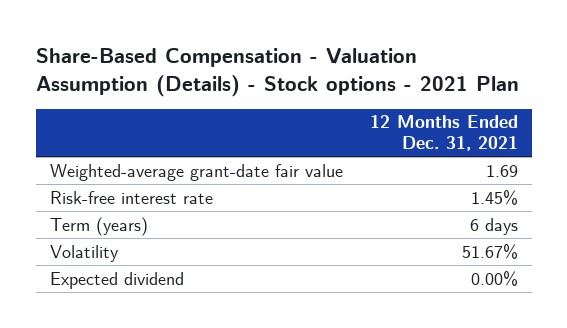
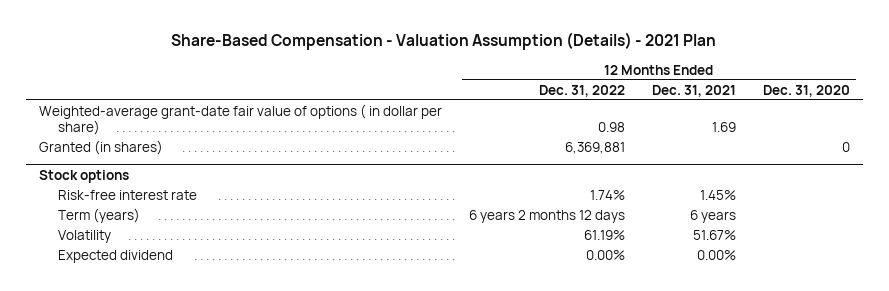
[35,48,519,97] Share-Based Compensation - Valuation Assumption (Details) - Stock options - 2021 Plan -> [171,32,717,51] Share-Based Compensation - Valuation Assumption (Details) - 2021 Plan
none -> [538,84,625,97] Dec. 31, 2022
none -> [762,84,850,97] Dec. 31, 2020
[49,163,343,181] Weighted-average grant-date fair value -> [38,103,442,135] Weighted-average grant-date fair value of options ( in dollar per share)
none -> [38,139,163,155] Granted (in shares)
none -> [38,169,129,183] Stock options
[469,217,518,235] 6 days -> [689,209,736,223] 6 years

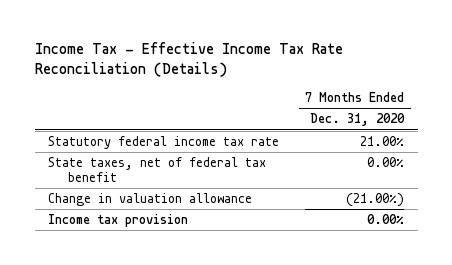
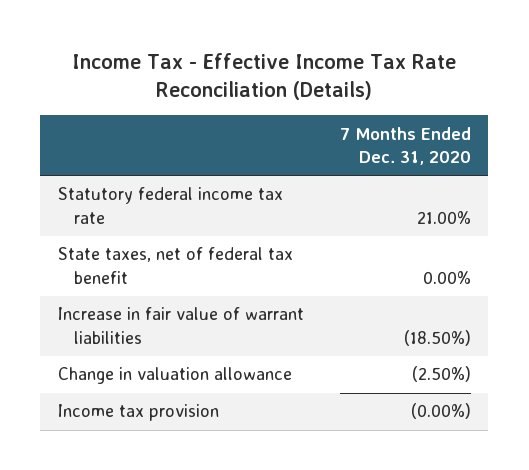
none -> [58,307,305,345] Increase in fair value of warrant liabilities
[346,193,405,208] (21.00%) -> [411,366,471,383] (2.50%)
[367,214,405,225] 0.00% -> [410,403,471,420] (0.00%)

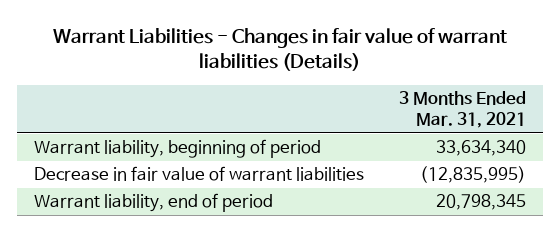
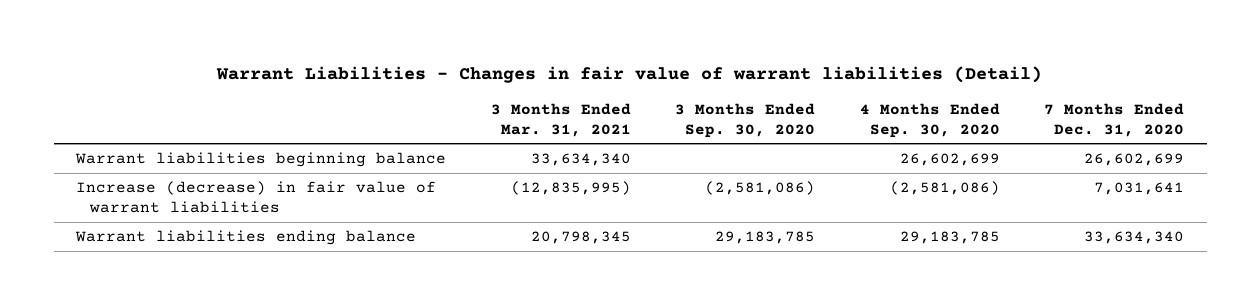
[52,27,507,72] Warrant Liabilities - Changes in fair value of warrant liabilities (Details) -> [216,65,1043,83] Warrant Liabilities - Changes in fair value of warrant liabilities (Detail)
none -> [675,102,816,138] 3 Months Ended Sep. 30, 2020
none -> [859,102,1000,138] 4 Months Ended Sep. 30, 2020
none -> [1044,102,1185,137] 7 Months Ended Dec. 31, 2020
[34,139,322,159] Warrant liability, beginning of period -> [74,151,446,167] Warrant liabilities beginning balance
[34,166,365,182] Decrease in fair value of warrant liabilities -> [75,180,436,214] Increase (decrease) in fair value of warrant liabilities
[34,193,274,213] Warrant liability, end of period -> [74,229,416,245] Warrant liabilities ending balance

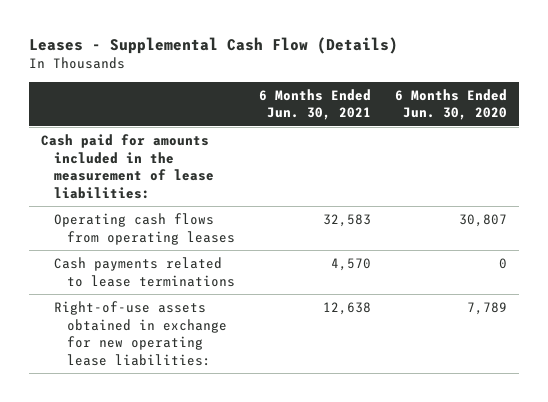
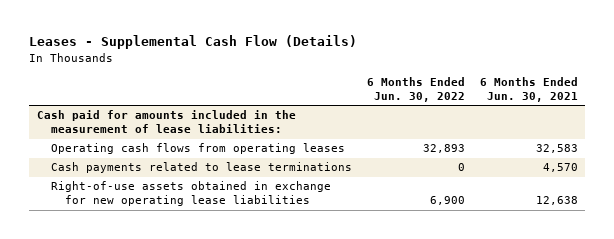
[395,88,508,121] 6 Months Ended Jun. 30, 2020 -> none
none -> [366,77,465,103] 6 Months Ended Jun. 30, 2022
[53,301,227,366] Right-of-use assets obtained in exchange for new operating lease liabilities: -> [50,181,331,207] Right-of-use assets obtained in exchange for new operating lease liabilities

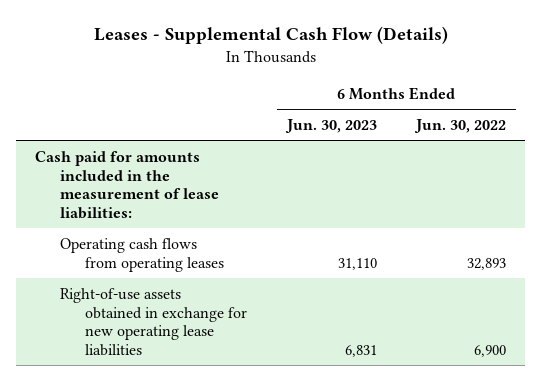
[479,77,578,103] 6 Months Ended Jun. 30, 2021 -> none
none -> [284,118,377,133] Jun. 30, 2023
[50,162,352,174] Cash payments related to lease terminations -> none

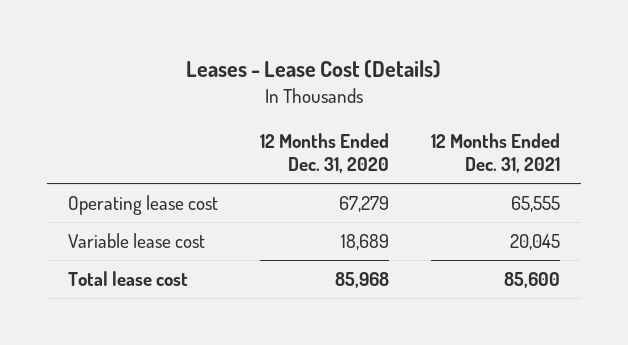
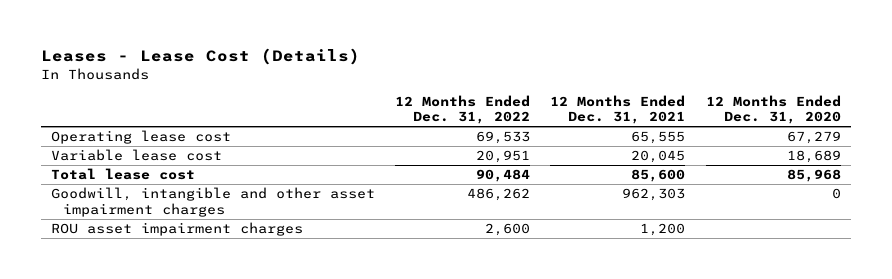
none -> [395,94,531,125] 12 Months Ended Dec. 31, 2022
none -> [51,187,376,217] Goodwill, intangible and other asset impairment charges
none -> [51,222,304,237] ROU asset impairment charges

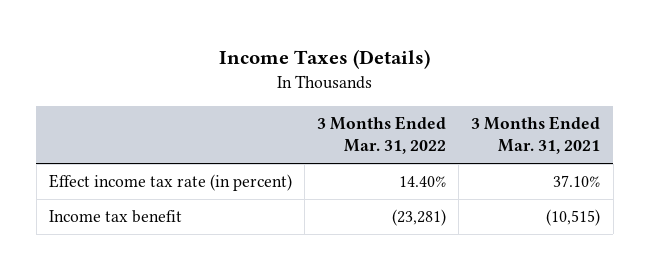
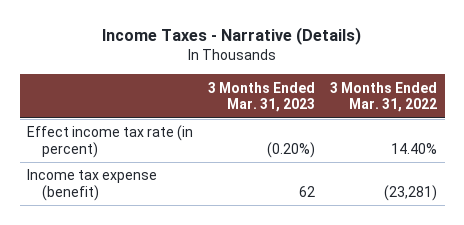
[218,48,430,69] Income Taxes (Details) -> [102,27,362,46] Income Taxes - Narrative (Details)
[471,115,601,155] 3 Months Ended Mar. 31, 2021 -> none
none -> [208,81,316,113] 3 Months Ended Mar. 31, 2023
[48,210,182,224] Income tax benefit -> [27,169,158,201] Income tax expense (benefit)

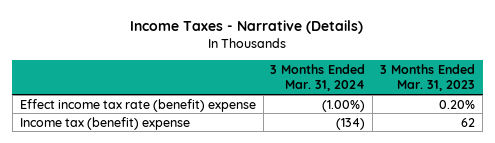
[330,81,438,113] 3 Months Ended Mar. 31, 2022 -> none
none -> [270,63,366,92] 3 Months Ended Mar. 31, 2024
[27,125,194,158] Effect income tax rate (in percent) -> [19,98,256,112] Effect income tax rate (benefit) expense
[267,141,316,158] (0.20%) -> [439,99,476,109] 0.20%
[27,169,158,201] Income tax expense (benefit) -> [19,116,190,130] Income tax (benefit) expense

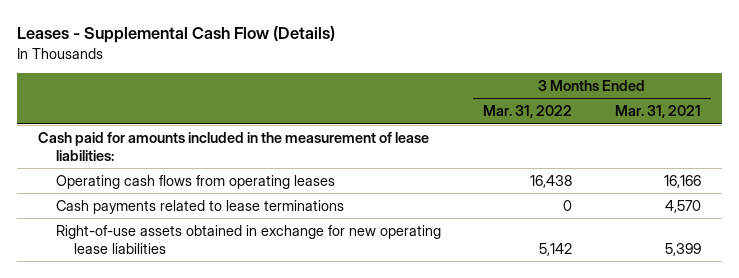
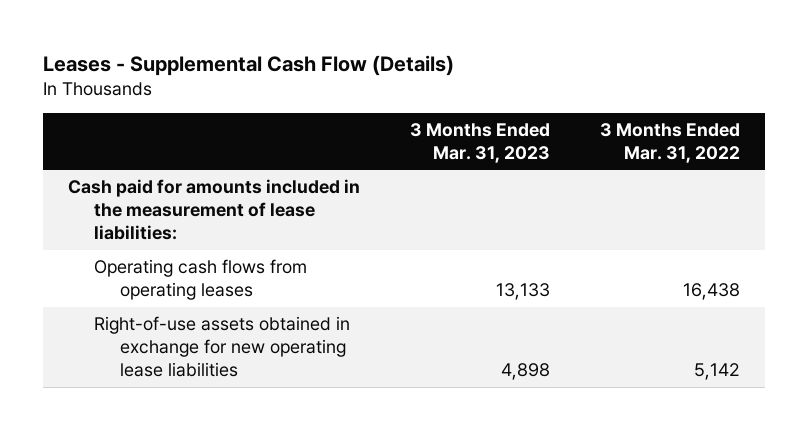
[614,105,701,119] Mar. 31, 2021 -> none
none -> [409,122,550,163] 3 Months Ended Mar. 31, 2023
[56,199,345,214] Cash payments related to lease terminations -> none

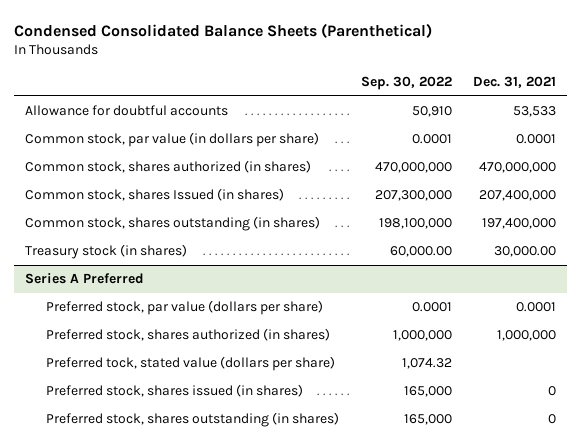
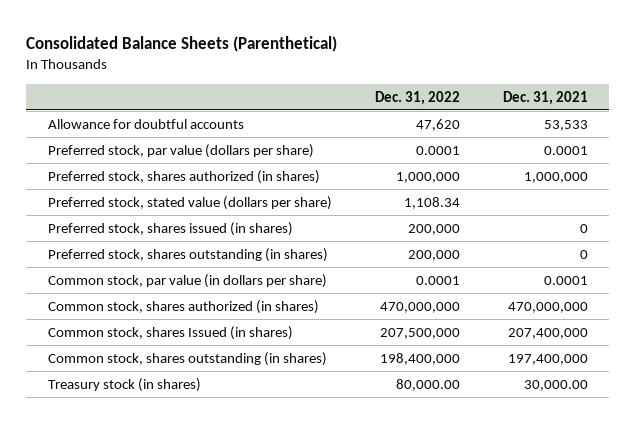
[14,22,433,38] Condensed Consolidated Balance Sheets (Parenthetical) -> [26,36,338,53] Consolidated Balance Sheets (Parenthetical)
[360,76,452,91] Sep. 30, 2022 -> none
none -> [374,90,460,105] Dec. 31, 2022
none -> [47,143,314,158] Preferred stock, par value (dollars per share)
none -> [47,169,320,184] Preferred stock, shares authorized (in shares)
none -> [47,195,332,210] Preferred stock, stated value (dollars per share)
none -> [47,221,293,236] Preferred stock, shares issued (in shares)
none -> [47,247,328,262] Preferred stock, shares outstanding (in shares)
[24,273,144,285] Series A Preferred -> none
[46,300,324,316] Preferred stock, par value (dollars per share) -> none
[46,328,331,342] Preferred stock, shares authorized (in shares) -> none
[46,356,336,372] Preferred tock, stated value (dollars per share) -> none
[46,384,304,398] Preferred stock, shares issued (in shares) -> none
[46,412,340,428] Preferred stock, shares outstanding (in shares) -> none

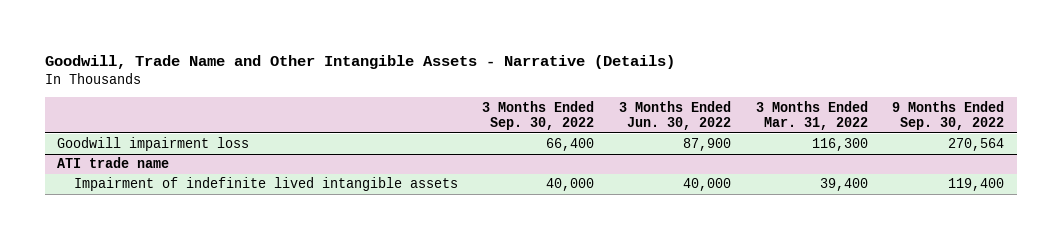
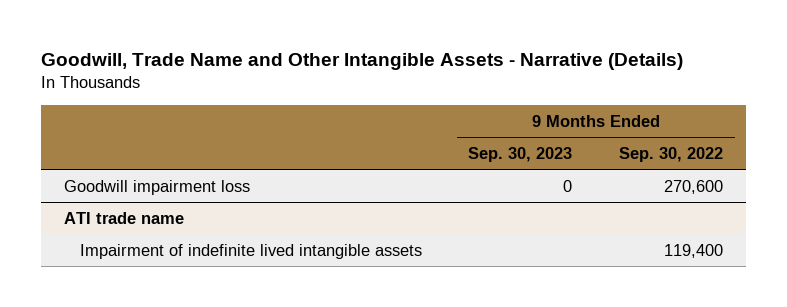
[482,100,595,131] 3 Months Ended Sep. 30, 2022 -> none
[618,100,731,131] 3 Months Ended Jun. 30, 2022 -> none
[755,100,868,131] 3 Months Ended Mar. 31, 2022 -> none
none -> [468,146,573,162] Sep. 30, 2023
[948,138,1005,152] 270,564 -> [664,179,724,194] 270,600

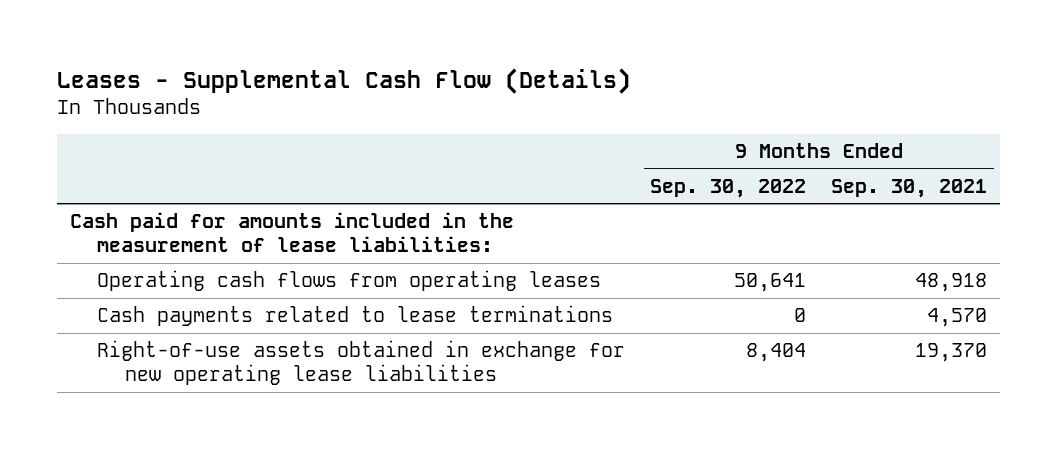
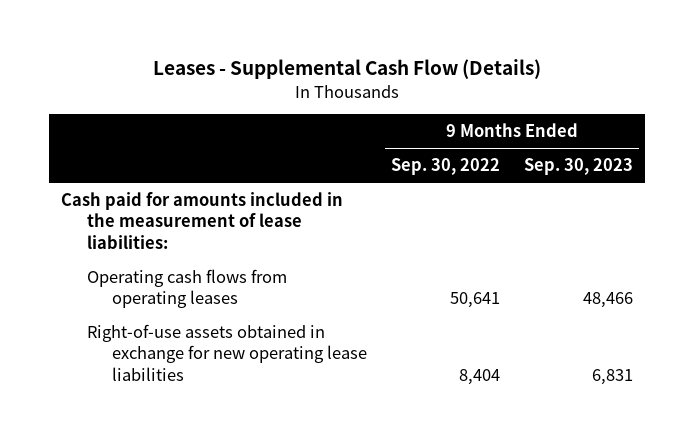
[831,178,988,198] Sep. 30, 2021 -> none
none -> [523,158,633,176] Sep. 30, 2023
[97,305,614,327] Cash payments related to lease terminations -> none

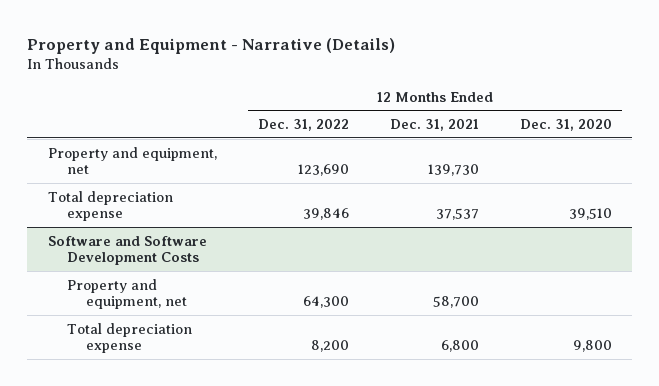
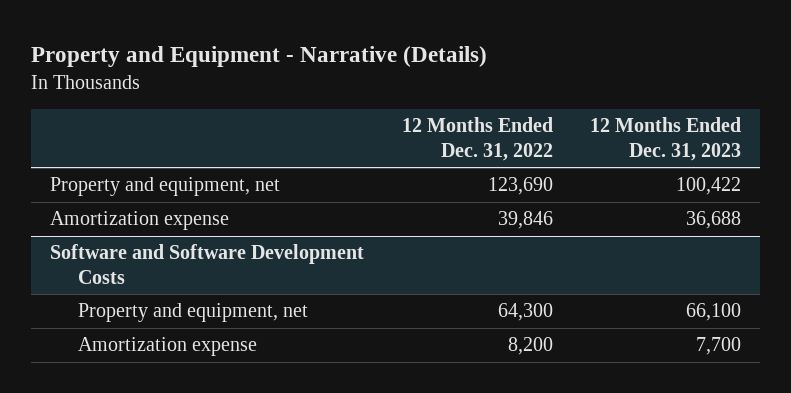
[389,119,479,132] Dec. 31, 2021 -> none
[519,119,612,132] Dec. 31, 2020 -> none
none -> [589,117,741,161] 12 Months Ended Dec. 31, 2023
[47,190,173,222] Total depreciation expense -> [50,211,230,231] Amortization expense
[66,322,192,354] Total depreciation expense -> [78,337,258,357] Amortization expense

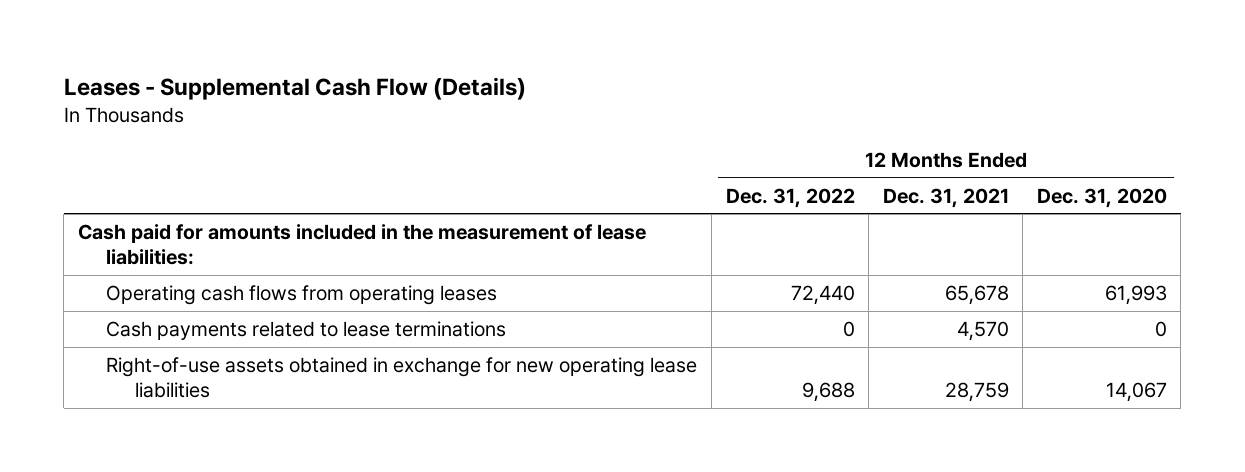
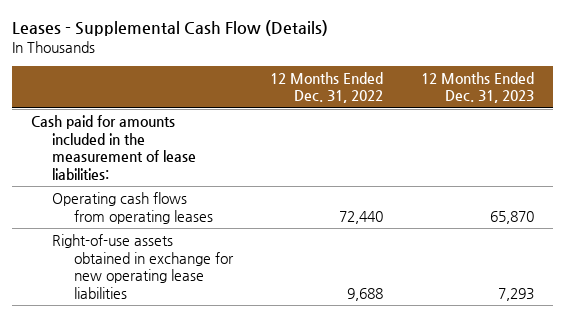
[882,187,1009,208] Dec. 31, 2021 -> none
[1036,187,1167,208] Dec. 31, 2020 -> none
none -> [420,71,534,104] 12 Months Ended Dec. 31, 2023
[106,320,507,340] Cash payments related to lease terminations -> none

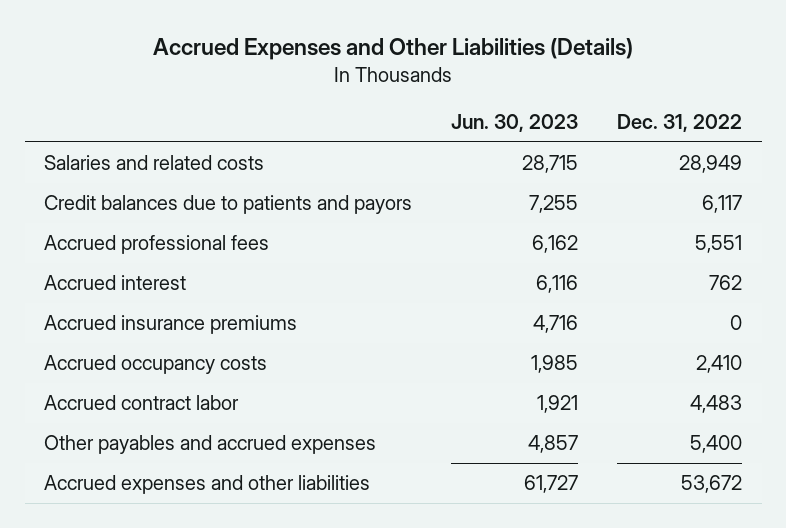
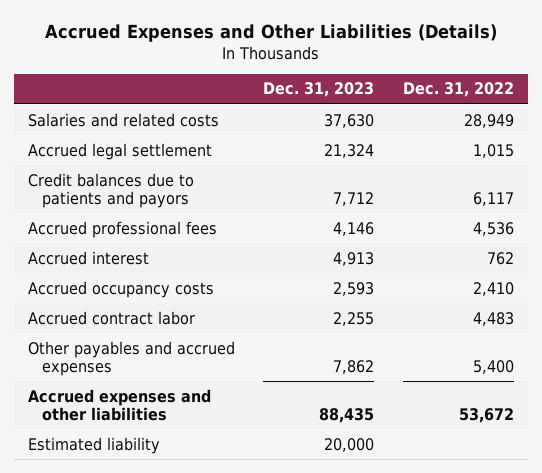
[451,114,579,133] Jun. 30, 2023 -> none
none -> [263,82,375,98] Dec. 31, 2023
none -> [27,142,212,160] Accrued legal settlement
[695,235,743,254] 5,551 -> [472,221,514,236] 4,536
[44,315,298,335] Accrued insurance premiums -> none
none -> [27,436,160,454] Estimated liability

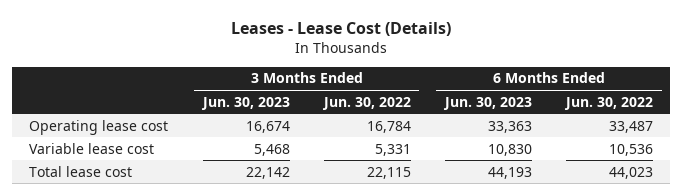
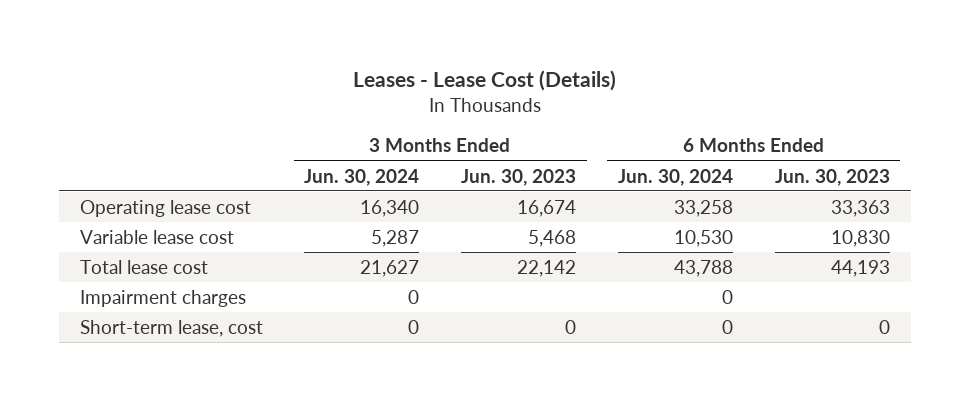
[321,96,411,110] Jun. 30, 2022 -> none
[564,96,654,110] Jun. 30, 2022 -> none
none -> [304,168,420,186] Jun. 30, 2024
none -> [617,168,733,186] Jun. 30, 2024
none -> [79,289,246,307] Impairment charges
none -> [79,319,263,337] Short-term lease, cost

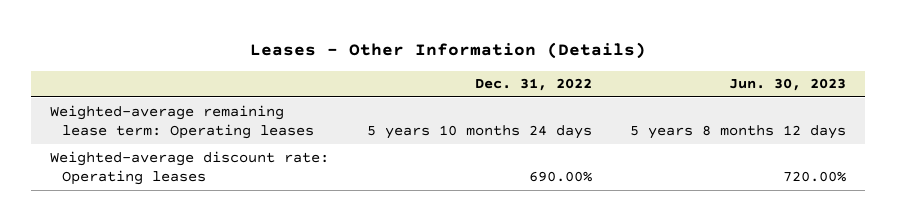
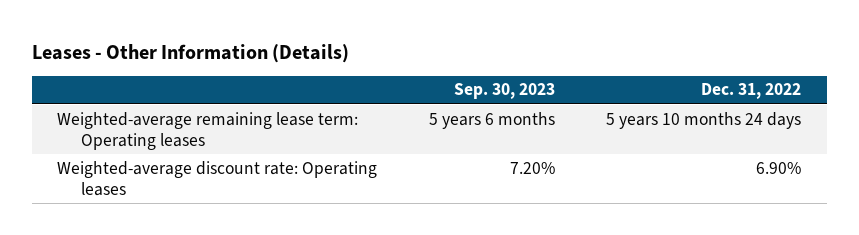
[729,78,847,92] Jun. 30, 2023 -> none
none -> [453,83,555,100] Sep. 30, 2023
[529,171,593,183] 690.00% -> [756,161,802,174] 6.90%

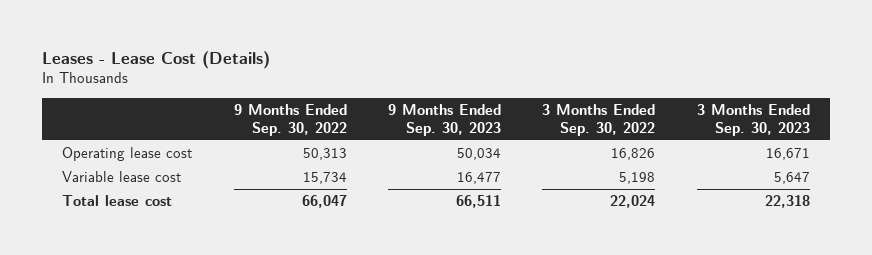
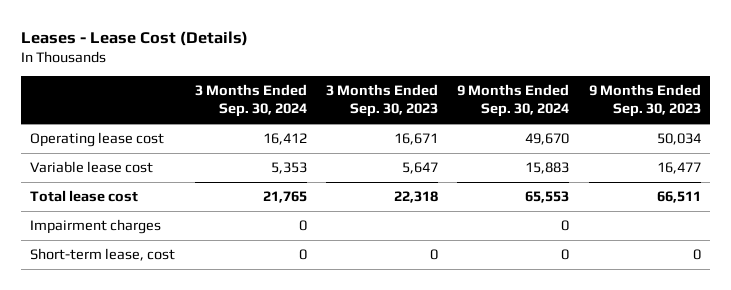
[233,104,347,136] 9 Months Ended Sep. 30, 2022 -> none
[542,104,656,136] 3 Months Ended Sep. 30, 2022 -> none
none -> [194,84,307,118] 3 Months Ended Sep. 30, 2024
none -> [457,84,570,118] 9 Months Ended Sep. 30, 2024
none -> [30,218,162,234] Impairment charges
none -> [30,247,176,261] Short-term lease, cost

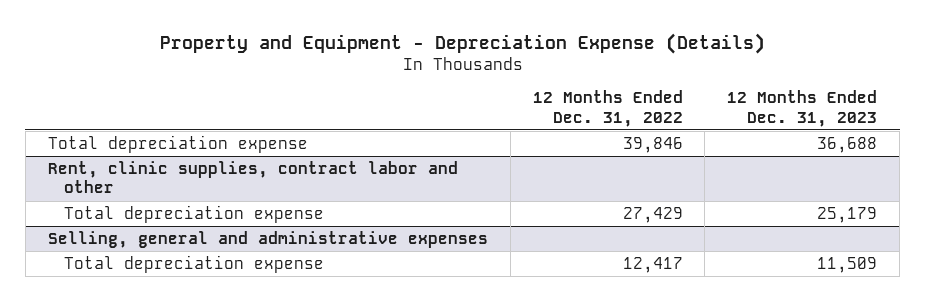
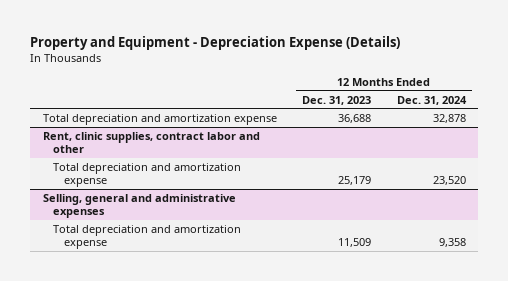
[532,90,683,127] 12 Months Ended Dec. 31, 2022 -> none
none -> [396,95,467,105] Dec. 31, 2024
[47,134,308,153] Total depreciation expense -> [42,113,277,125] Total depreciation and amortization expense
[64,204,325,223] Total depreciation expense -> [53,162,242,187] Total depreciation and amortization expense
[64,254,325,273] Total depreciation expense -> [53,224,242,249] Total depreciation and amortization expense

